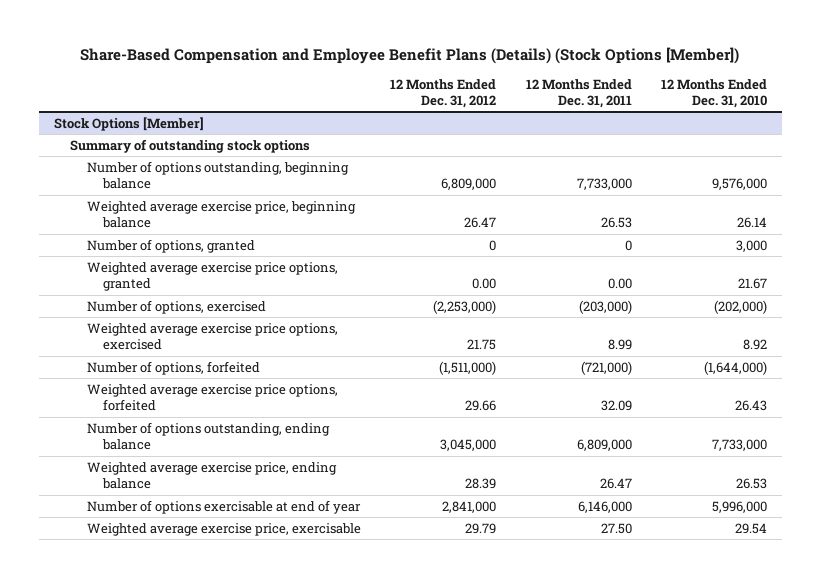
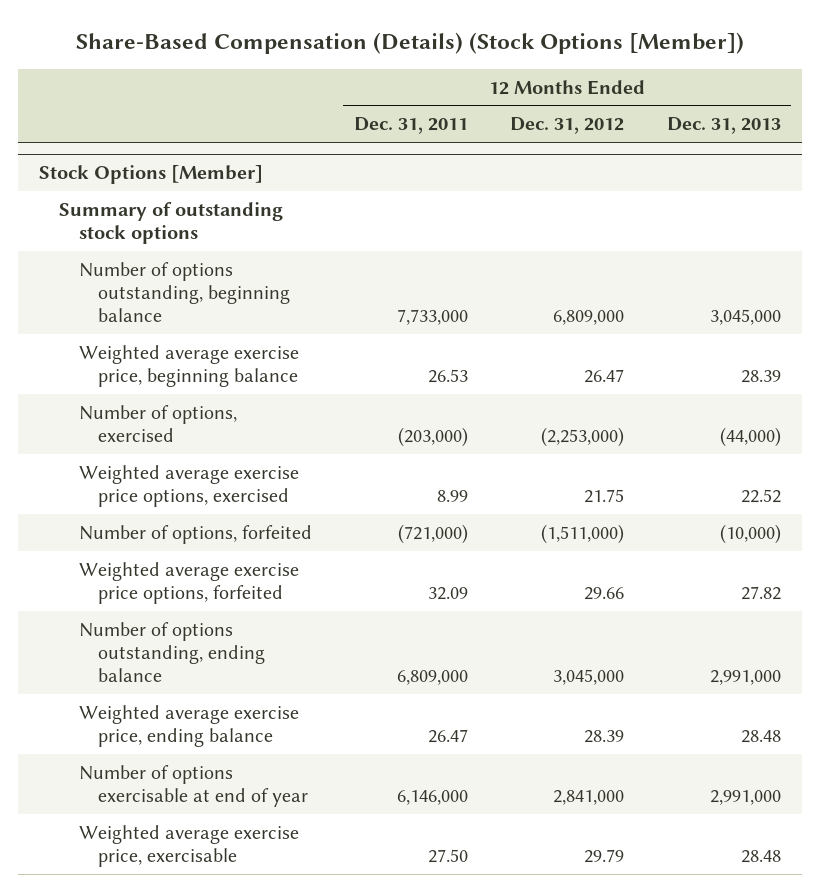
[80,46,740,64] Share-Based Compensation and Employee Benefit Plans (Details) (Stock Options [Member]) -> [75,31,744,54] Share-Based Compensation (Details) (Stock Options [Member])
[661,78,768,108] 12 Months Ended Dec. 31, 2010 -> none
none -> [666,117,781,135] Dec. 31, 2013
[86,238,255,253] Number of options, granted -> none
[86,261,338,292] Weighted average exercise price options, granted -> none

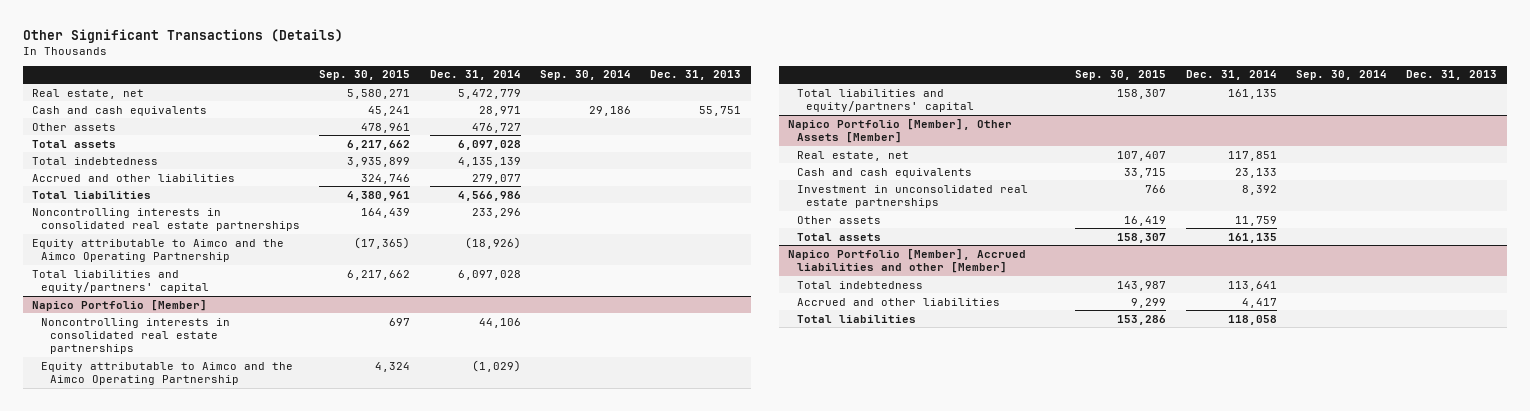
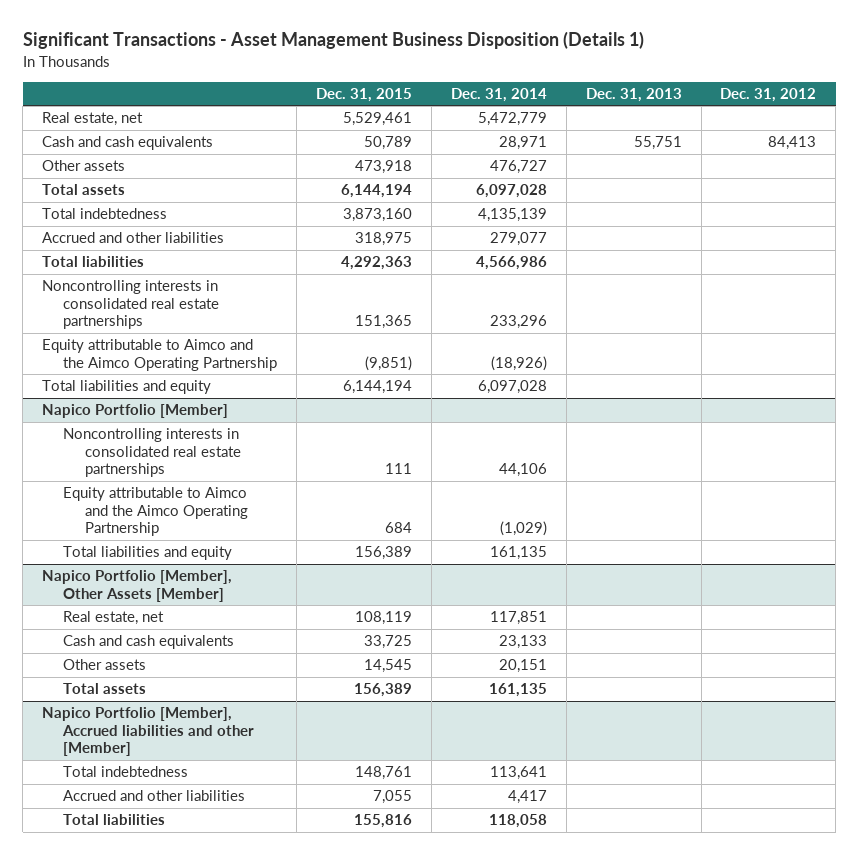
[22,28,343,43] Other Significant Transactions (Details) -> [22,31,644,50] Significant Transactions - Asset Management Business Disposition (Details 1)
[319,70,411,81] Sep. 30, 2015 -> none
[540,70,632,81] Sep. 30, 2014 -> none
none -> [316,87,413,102] Dec. 31, 2015
none -> [720,87,817,102] Dec. 31, 2012
[32,269,209,294] Total liabilities and equity/partners' capital -> [42,380,212,395] Total liabilities and equity
[797,88,974,113] Total liabilities and equity/partners' capital -> [63,546,233,561] Total liabilities and equity
[797,184,1029,209] Investment in unconsolidated real estate partnerships -> none
[1234,215,1277,226] 11,759 -> [498,659,547,674] 20,151

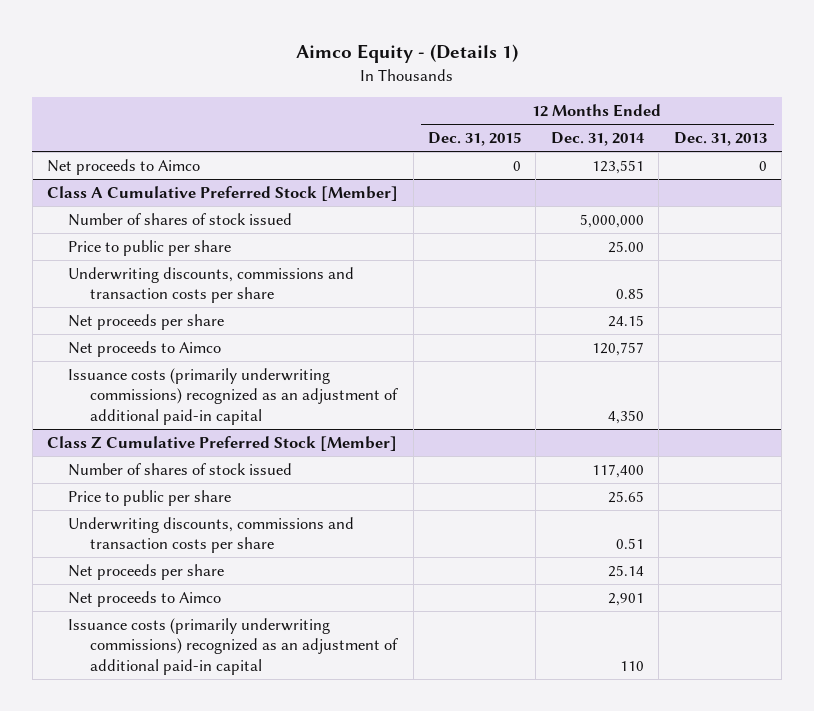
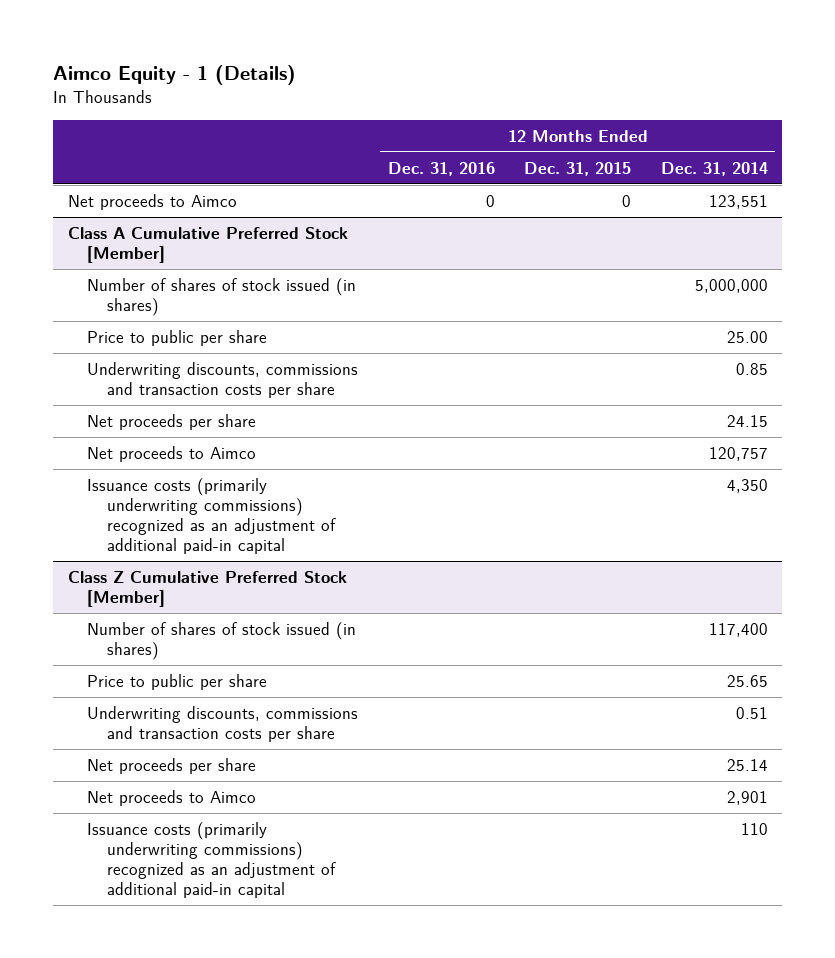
[295,44,518,64] Aimco Equity - (Details 1) -> [53,64,297,85] Aimco Equity - 1 (Details)
[673,132,767,147] Dec. 31, 2013 -> none
none -> [387,161,495,176] Dec. 31, 2016
[68,212,293,226] Number of shares of stock issued -> [87,278,357,317] Number of shares of stock issued (in shares)
[68,462,293,476] Number of shares of stock issued -> [87,622,357,661] Number of shares of stock issued (in shares)

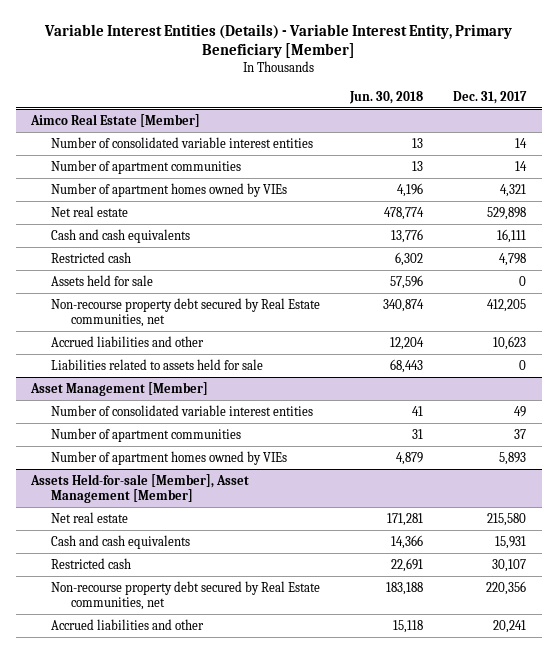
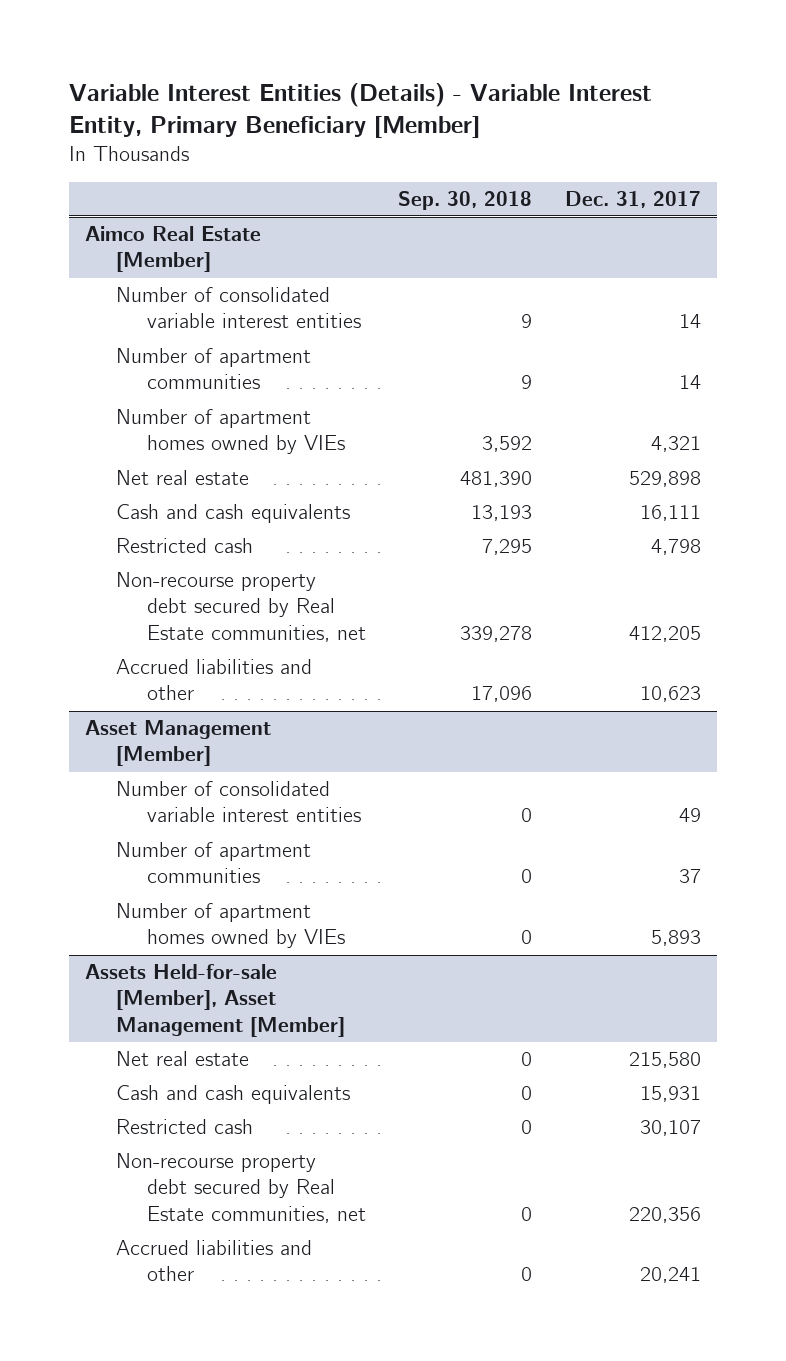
[349,90,424,104] Jun. 30, 2018 -> none
none -> [398,190,533,210] Sep. 30, 2018
[50,274,153,286] Assets held for sale -> none
[50,358,263,370] Liabilities related to assets held for sale -> none

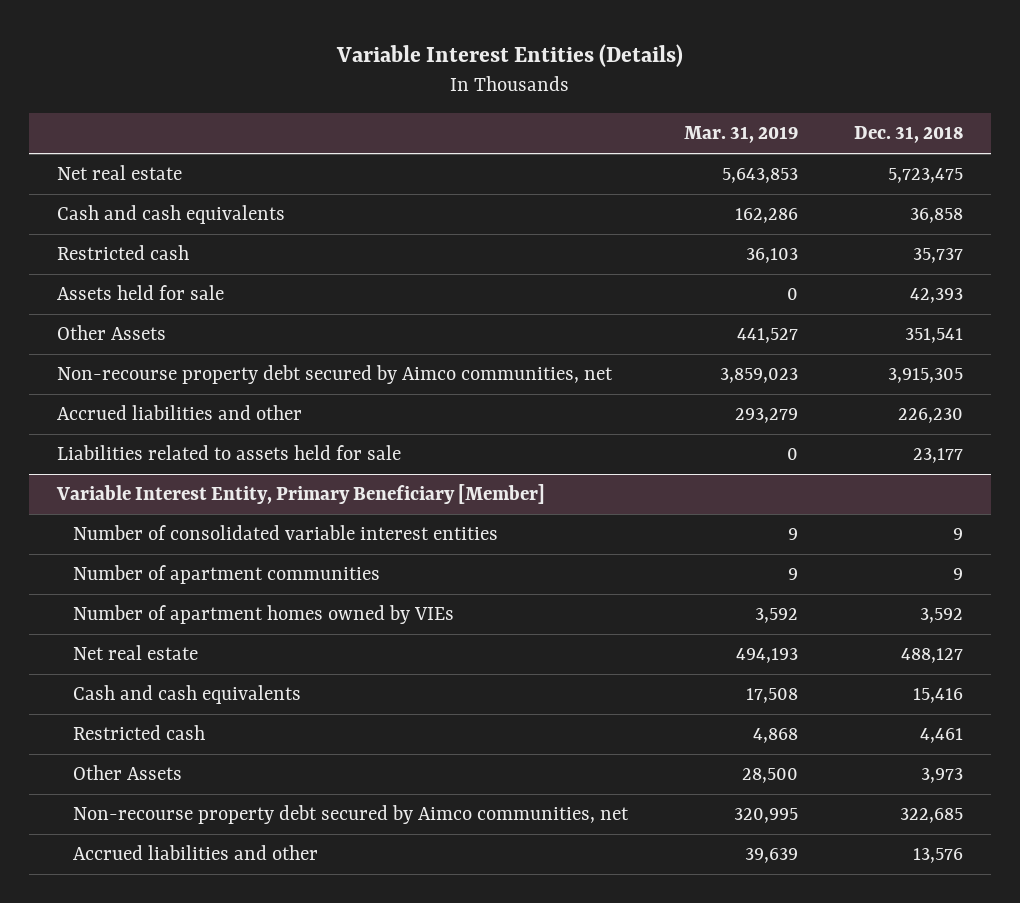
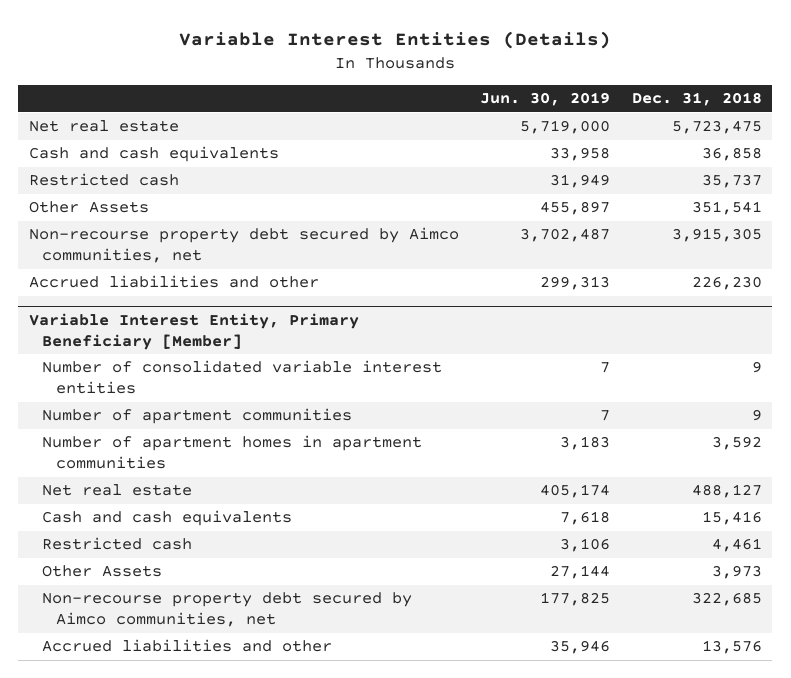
[684,126,799,144] Mar. 31, 2019 -> none
none -> [480,92,611,107] Jun. 30, 2019
[57,285,225,301] Assets held for sale -> none
[57,445,402,461] Liabilities related to assets held for sale -> none
[72,605,454,625] Number of apartment homes owned by VIEs -> [42,435,423,470] Number of apartment homes in apartment communities

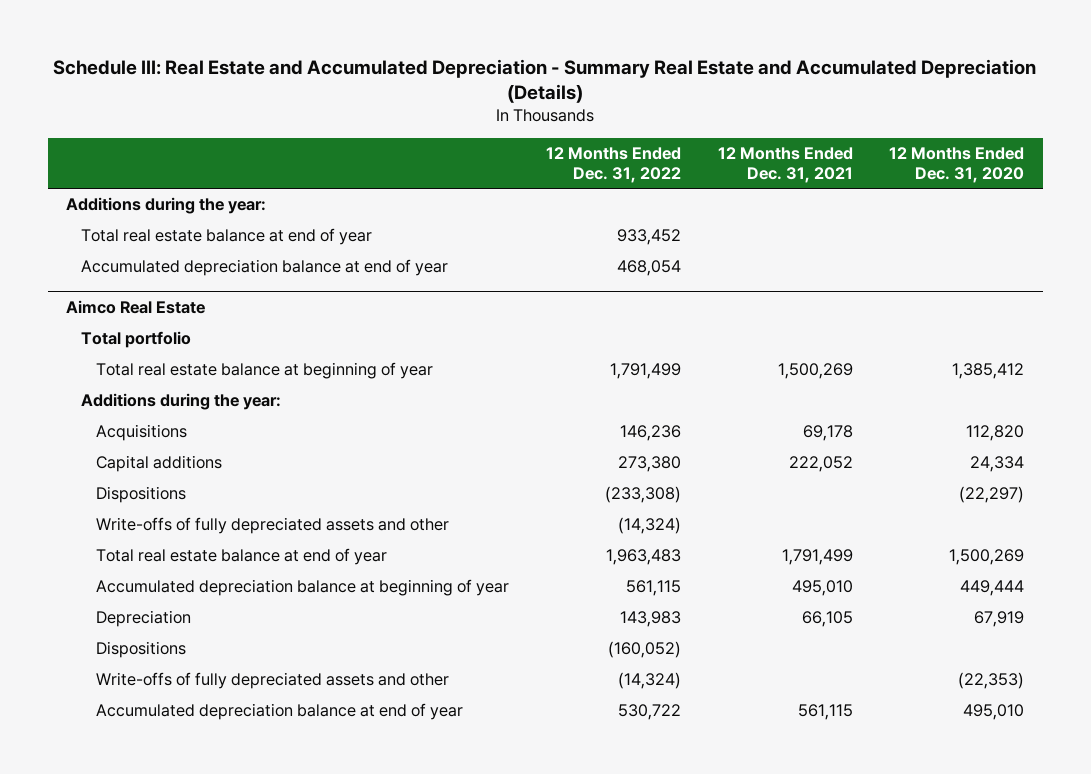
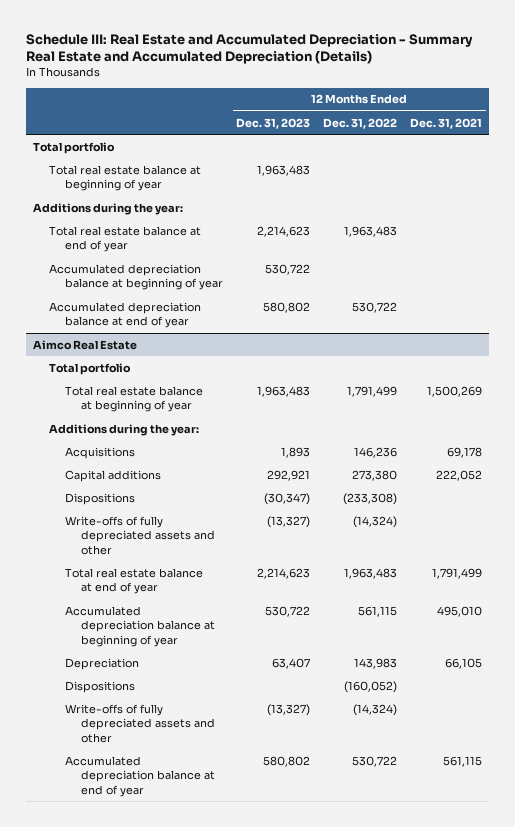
[889,146,1025,183] 12 Months Ended Dec. 31, 2020 -> none
none -> [236,117,311,129] Dec. 31, 2023
none -> [32,141,115,154] Total portfolio
none -> [49,164,202,192] Total real estate balance at beginning of year
[617,229,682,246] 933,452 -> [344,225,398,237] 1,963,483
none -> [49,263,224,291] Accumulated depreciation balance at beginning of year
[617,260,682,277] 468,054 -> [352,301,398,313] 530,722

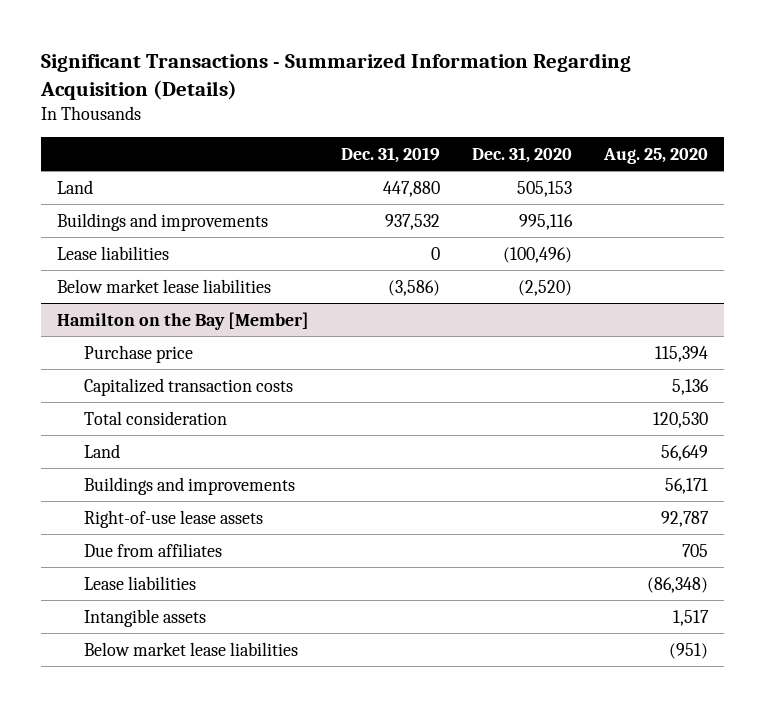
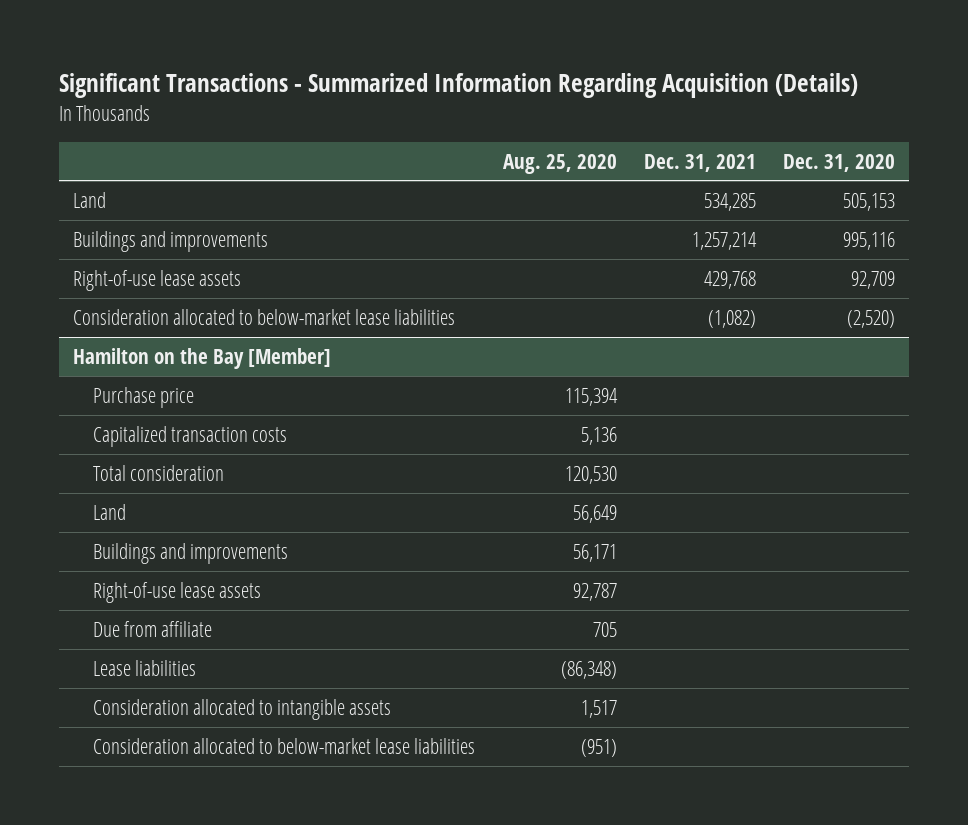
[340,146,440,163] Dec. 31, 2019 -> none
none -> [643,153,756,172] Dec. 31, 2021
[56,245,169,260] Lease liabilities -> none
none -> [73,269,242,291] Right-of-use lease assets
[56,278,271,293] Below market lease liabilities -> [73,308,456,325] Consideration allocated to below-market lease liabilities
[84,542,223,557] Due from affiliates -> [93,620,213,637] Due from affiliate
[84,608,207,627] Intangible assets -> [93,698,392,720] Consideration allocated to intangible assets
[84,641,299,656] Below market lease liabilities -> [93,737,476,754] Consideration allocated to below-market lease liabilities

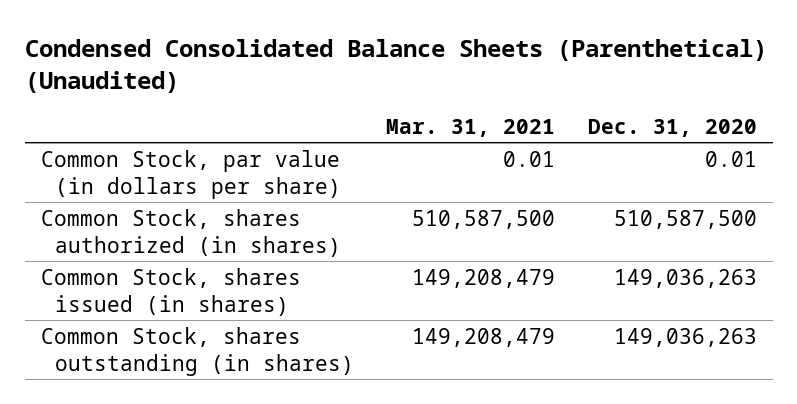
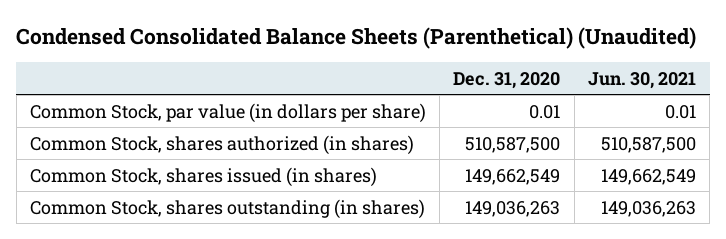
[386,118,556,137] Mar. 31, 2021 -> none
none -> [587,71,696,89] Jun. 30, 2021
[613,268,757,288] 149,036,263 -> [465,168,561,185] 149,662,549

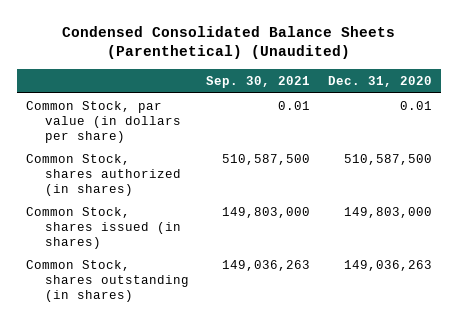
[587,71,696,89] Jun. 30, 2021 -> none
none -> [206,76,311,89] Sep. 30, 2021
[465,168,561,185] 149,662,549 -> [344,207,433,219] 149,803,000

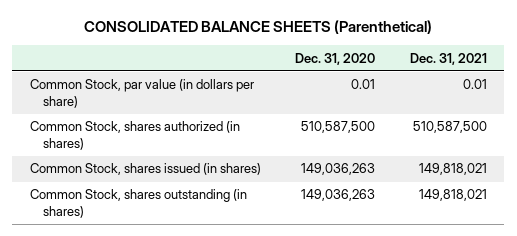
[61,25,395,60] Condensed Consolidated Balance Sheets (Parenthetical) (Unaudited) -> [84,20,433,35] CONSOLIDATED BALANCE SHEETS (Parenthetical)
[206,76,311,89] Sep. 30, 2021 -> none
none -> [410,52,488,65] Dec. 31, 2021
[344,207,433,219] 149,803,000 -> [301,163,376,176] 149,036,263

